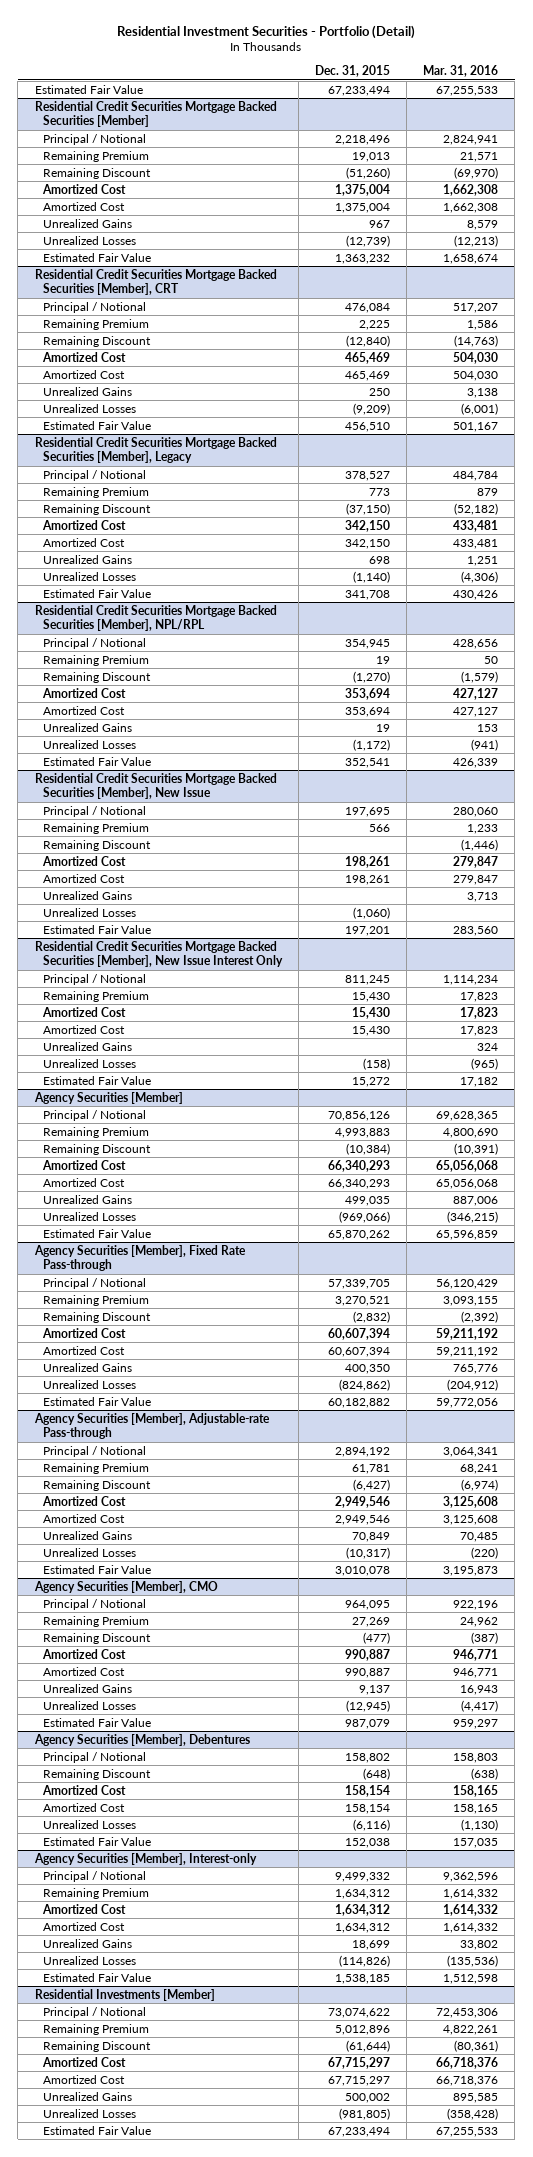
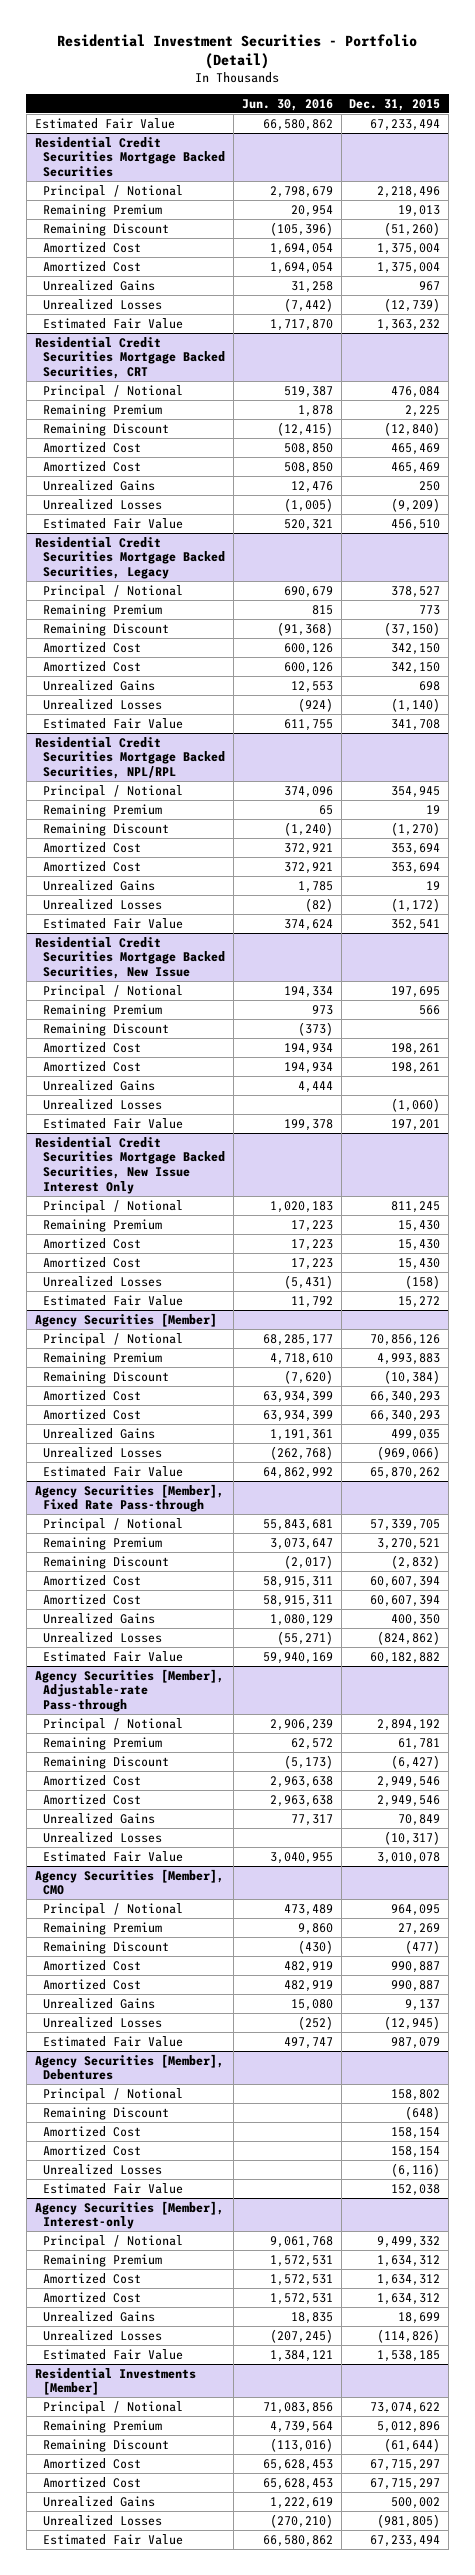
[423,64,499,77] Mar. 31, 2016 -> none
none -> [241,98,333,111] Jun. 30, 2016
[34,100,277,127] Residential Credit Securities Mortgage Backed Securities [Member] -> [34,136,226,178] Residential Credit Securities Mortgage Backed Securities
[34,268,277,295] Residential Credit Securities Mortgage Backed Securities [Member], CRT -> [34,336,226,380] Residential Credit Securities Mortgage Backed Securities, CRT
[34,436,277,463] Residential Credit Securities Mortgage Backed Securities [Member], Legacy -> [34,536,226,580] Residential Credit Securities Mortgage Backed Securities, Legacy
[34,604,277,631] Residential Credit Securities Mortgage Backed Securities [Member], NPL/RPL -> [34,736,226,780] Residential Credit Securities Mortgage Backed Securities, NPL/RPL
[34,772,277,799] Residential Credit Securities Mortgage Backed Securities [Member], New Issue -> [34,936,226,980] Residential Credit Securities Mortgage Backed Securities, New Issue
[34,940,283,967] Residential Credit Securities Mortgage Backed Securities [Member], New Issue Interest Only -> [34,1136,226,1194] Residential Credit Securities Mortgage Backed Securities, New Issue Interest Only
[42,1041,132,1051] Unrealized Gains -> none

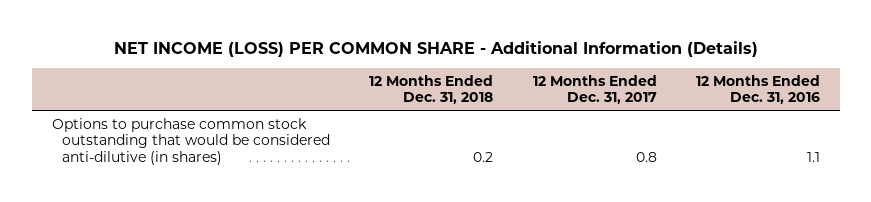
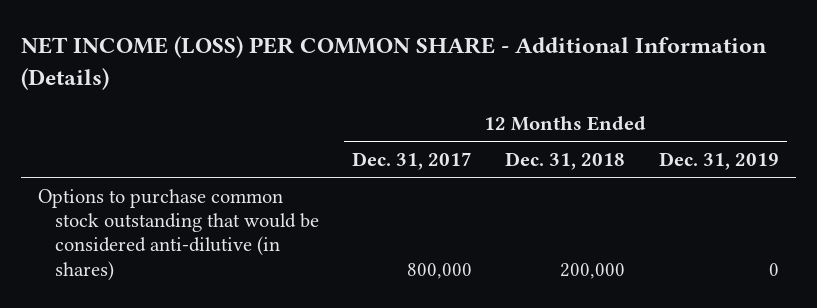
[695,74,820,105] 12 Months Ended Dec. 31, 2016 -> none
none -> [658,152,779,171] Dec. 31, 2019
[473,151,494,162] 0.2 -> [560,262,626,279] 200,000
[635,151,657,162] 0.8 -> [406,262,472,279] 800,000

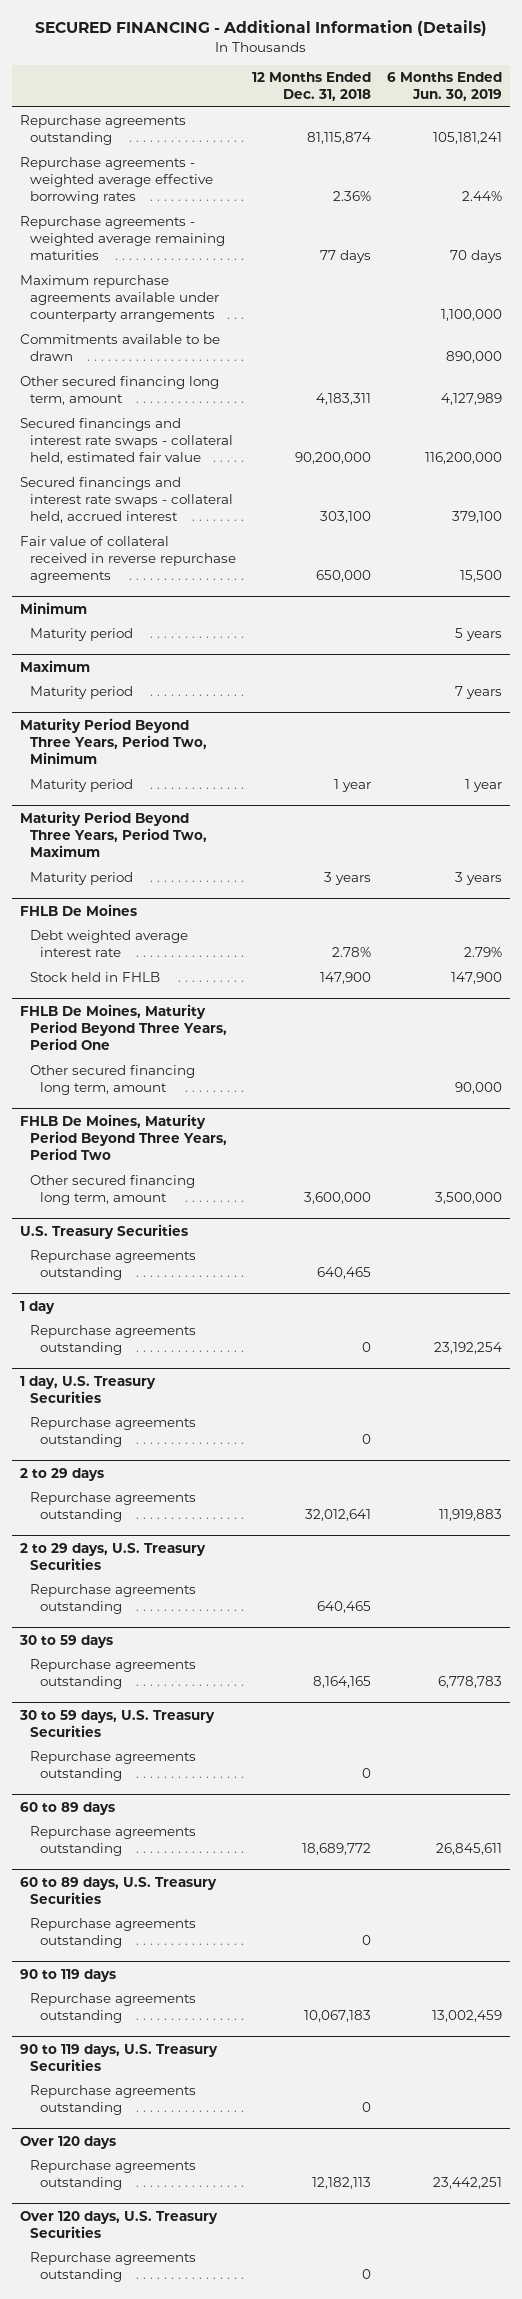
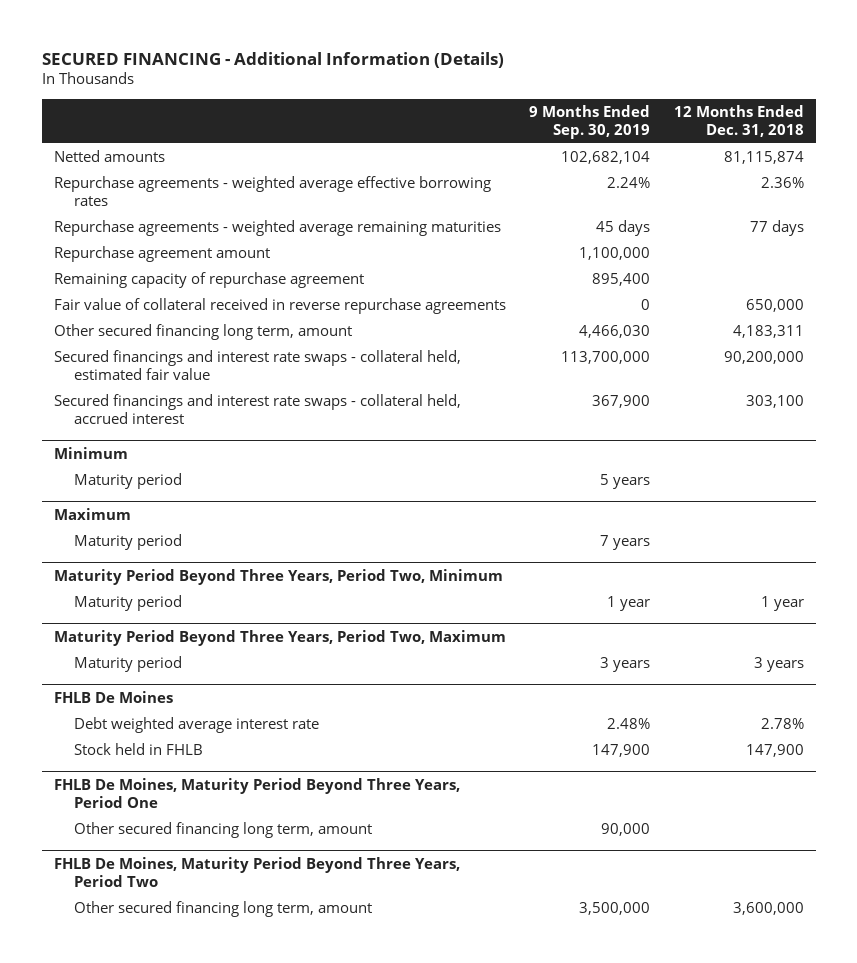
[386,72,502,102] 6 Months Ended Jun. 30, 2019 -> none
none -> [529,105,651,139] 9 Months Ended Sep. 30, 2019
[20,115,187,146] Repurchase agreements outstanding -> [53,150,165,163] Netted amounts
[20,275,220,323] Maximum repurchase agreements available under counterparty arrangements -> [53,246,270,263] Repurchase agreement amount
[20,334,221,362] Commitments available to be drawn -> [53,272,364,289] Remaining capacity of repurchase agreement
[20,536,237,584] Fair value of collateral received in reverse repurchase agreements -> [53,298,506,315] Fair value of collateral received in reverse repurchase agreements
[20,1223,189,1239] U.S. Treasury Securities -> none
[30,1250,197,1281] Repurchase agreements outstanding -> none
[20,1300,56,1314] 1 day -> none
[30,1325,197,1356] Repurchase agreements outstanding -> none
[20,1375,157,1403] 1 day, U.S. Treasury Securities -> none
[30,1417,197,1448] Repurchase agreements outstanding -> none
[20,1467,105,1481] 2 to 29 days -> none
[30,1492,197,1523] Repurchase agreements outstanding -> none
[20,1542,207,1570] 2 to 29 days, U.S. Treasury Securities -> none
[30,1584,197,1615] Repurchase agreements outstanding -> none
[19,1634,114,1648] 30 to 59 days -> none
[30,1659,197,1690] Repurchase agreements outstanding -> none
[19,1709,216,1737] 30 to 59 days, U.S. Treasury Securities -> none
[30,1751,197,1782] Repurchase agreements outstanding -> none
[20,1801,116,1815] 60 to 89 days -> none
[30,1826,197,1857] Repurchase agreements outstanding -> none
[20,1876,218,1904] 60 to 89 days, U.S. Treasury Securities -> none
[30,1918,197,1949] Repurchase agreements outstanding -> none
[20,1968,117,1982] 90 to 119 days -> none
[30,1993,197,2024] Repurchase agreements outstanding -> none
[20,2043,219,2071] 90 to 119 days, U.S. Treasury Securities -> none
[30,2085,197,2116] Repurchase agreements outstanding -> none
[20,2135,117,2149] Over 120 days -> none
[30,2160,197,2191] Repurchase agreements outstanding -> none
[20,2210,219,2238] Over 120 days, U.S. Treasury Securities -> none
[30,2252,197,2283] Repurchase agreements outstanding -> none

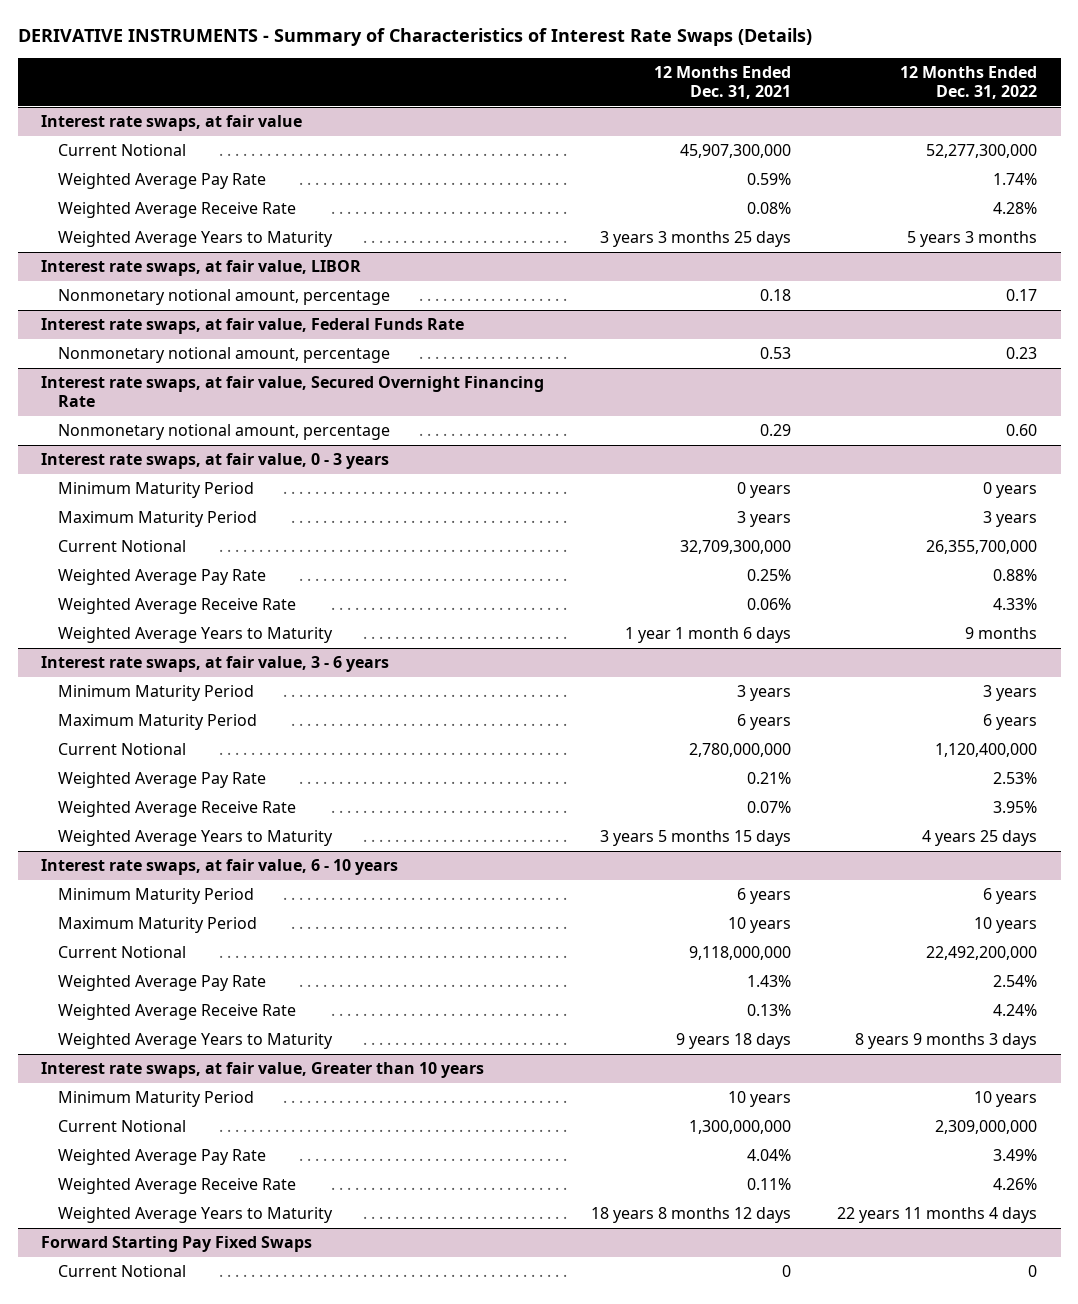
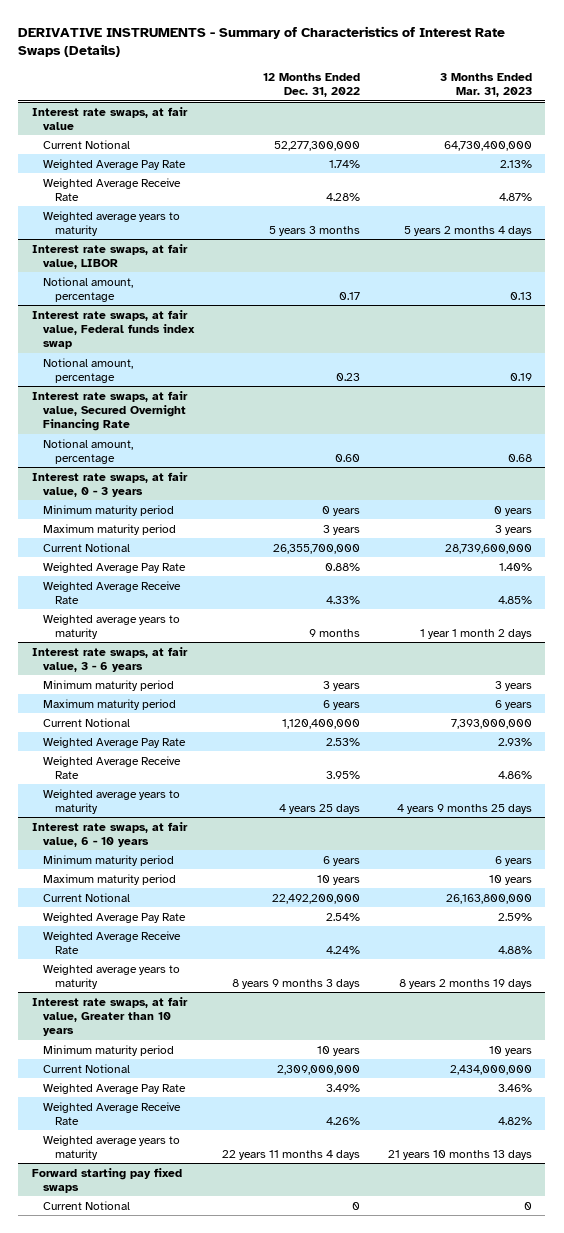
[653,65,791,100] 12 Months Ended Dec. 31, 2021 -> none
none -> [439,73,532,98] 3 Months Ended Mar. 31, 2023
[58,230,334,247] Weighted Average Years to Maturity -> [43,210,181,236] Weighted average years to maturity
[58,288,391,305] Nonmonetary notional amount, percentage -> [43,276,134,302] Notional amount, percentage
[40,317,464,334] Interest rate swaps, at fair value, Federal Funds Rate -> [31,309,196,350] Interest rate swaps, at fair value, Federal funds index swap
[58,346,391,363] Nonmonetary notional amount, percentage -> [43,357,134,383] Notional amount, percentage
[58,423,391,440] Nonmonetary notional amount, percentage -> [43,438,134,464] Notional amount, percentage
[58,481,255,498] Minimum Maturity Period -> [43,504,175,516] Minimum maturity period
[58,510,258,527] Maximum Maturity Period -> [43,523,177,535] Maximum maturity period
[58,626,334,643] Weighted Average Years to Maturity -> [43,613,181,639] Weighted average years to maturity
[58,684,255,701] Minimum Maturity Period -> [43,679,175,691] Minimum maturity period
[58,713,258,730] Maximum Maturity Period -> [43,698,177,710] Maximum maturity period
[58,829,334,846] Weighted Average Years to Maturity -> [43,788,181,814] Weighted average years to maturity
[58,887,255,904] Minimum Maturity Period -> [43,854,175,866] Minimum maturity period
[58,916,258,933] Maximum Maturity Period -> [43,873,177,885] Maximum maturity period
[58,1032,334,1049] Weighted Average Years to Maturity -> [43,963,181,989] Weighted average years to maturity
[58,1090,255,1107] Minimum Maturity Period -> [43,1044,175,1056] Minimum maturity period
[58,1206,334,1223] Weighted Average Years to Maturity -> [43,1134,181,1160] Weighted average years to maturity
[40,1235,312,1252] Forward Starting Pay Fixed Swaps -> [31,1167,182,1193] Forward starting pay fixed swaps

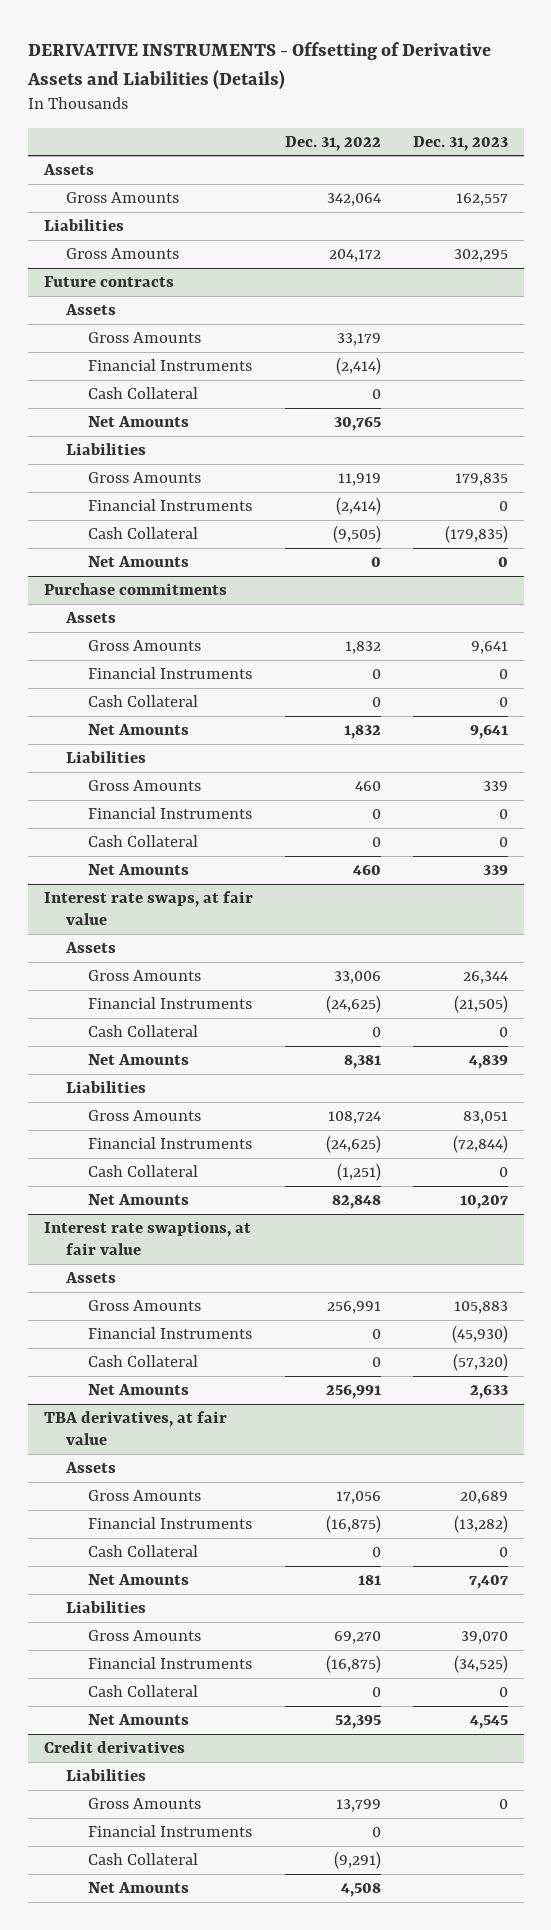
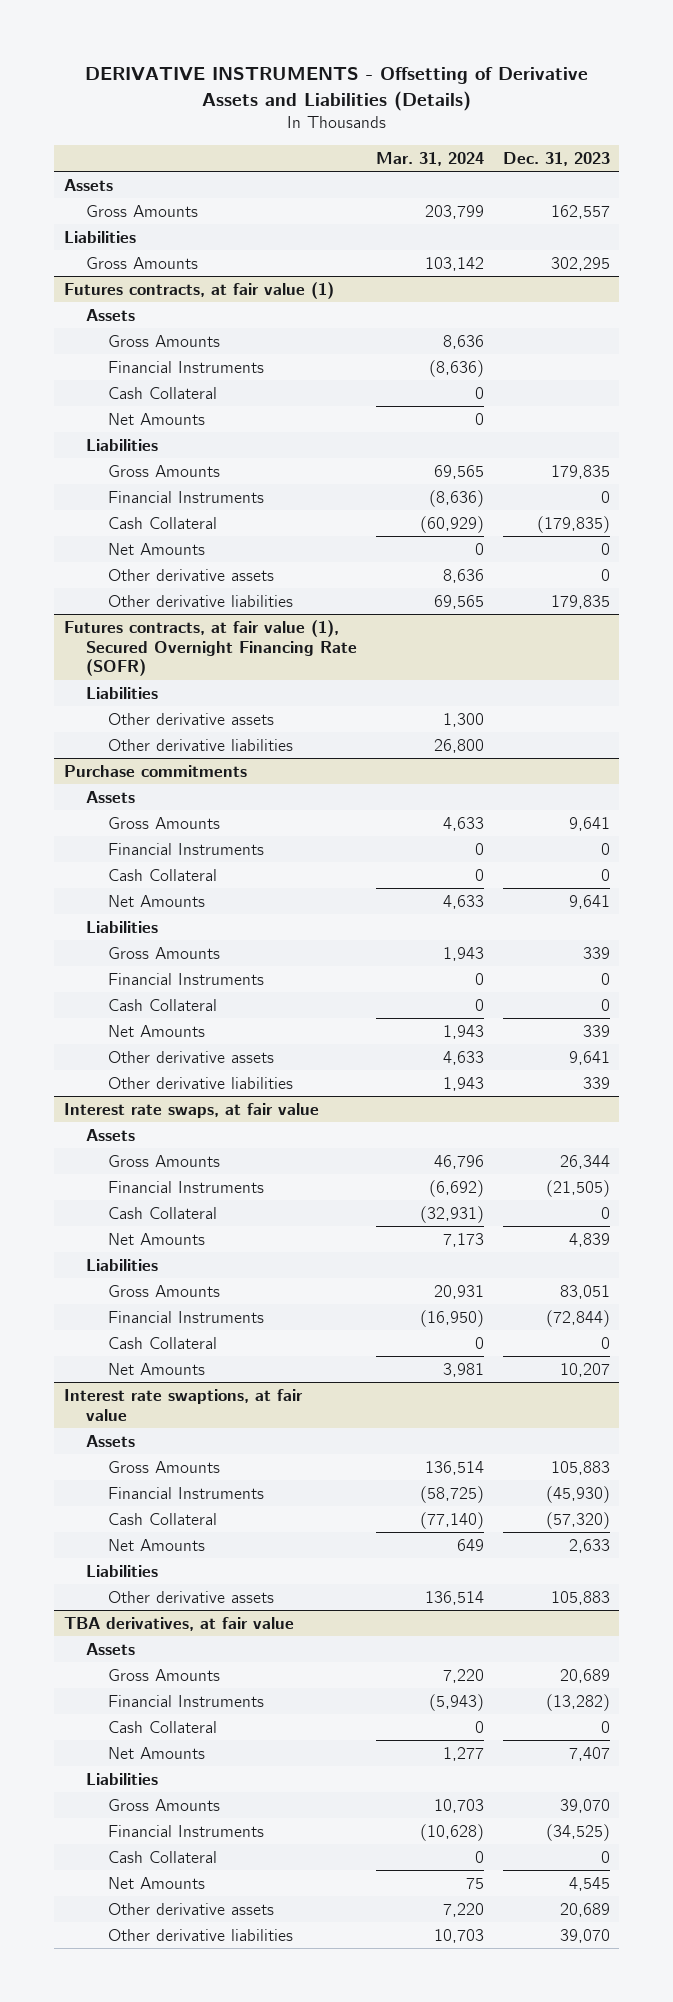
[284,135,381,151] Dec. 31, 2022 -> none
none -> [375,151,484,166] Mar. 31, 2024
[43,276,174,288] Future contracts -> [63,281,334,299] Futures contracts, at fair value (1)
none -> [108,568,275,581] Other derivative assets
none -> [108,594,294,607] Other derivative liabilities
none -> [63,619,357,677] Futures contracts, at fair value (1), Secured Overnight Financing Rate (SOFR)
none -> [85,686,158,699] Liabilities
none -> [108,712,275,725] Other derivative assets
none -> [108,738,294,751] Other derivative liabilities
none -> [108,1050,275,1063] Other derivative assets
none -> [108,1076,294,1089] Other derivative liabilities
none -> [85,1564,158,1577] Liabilities
none -> [108,1590,275,1603] Other derivative assets
[43,1741,185,1754] Credit derivatives -> none
[65,1769,146,1782] Liabilities -> none
[88,1798,202,1810] Gross Amounts -> none
[88,1825,253,1838] Financial Instruments -> none
[88,1853,199,1866] Cash Collateral -> none
[88,1882,190,1894] Net Amounts -> none
none -> [108,1902,275,1915] Other derivative assets
none -> [108,1928,294,1941] Other derivative liabilities

